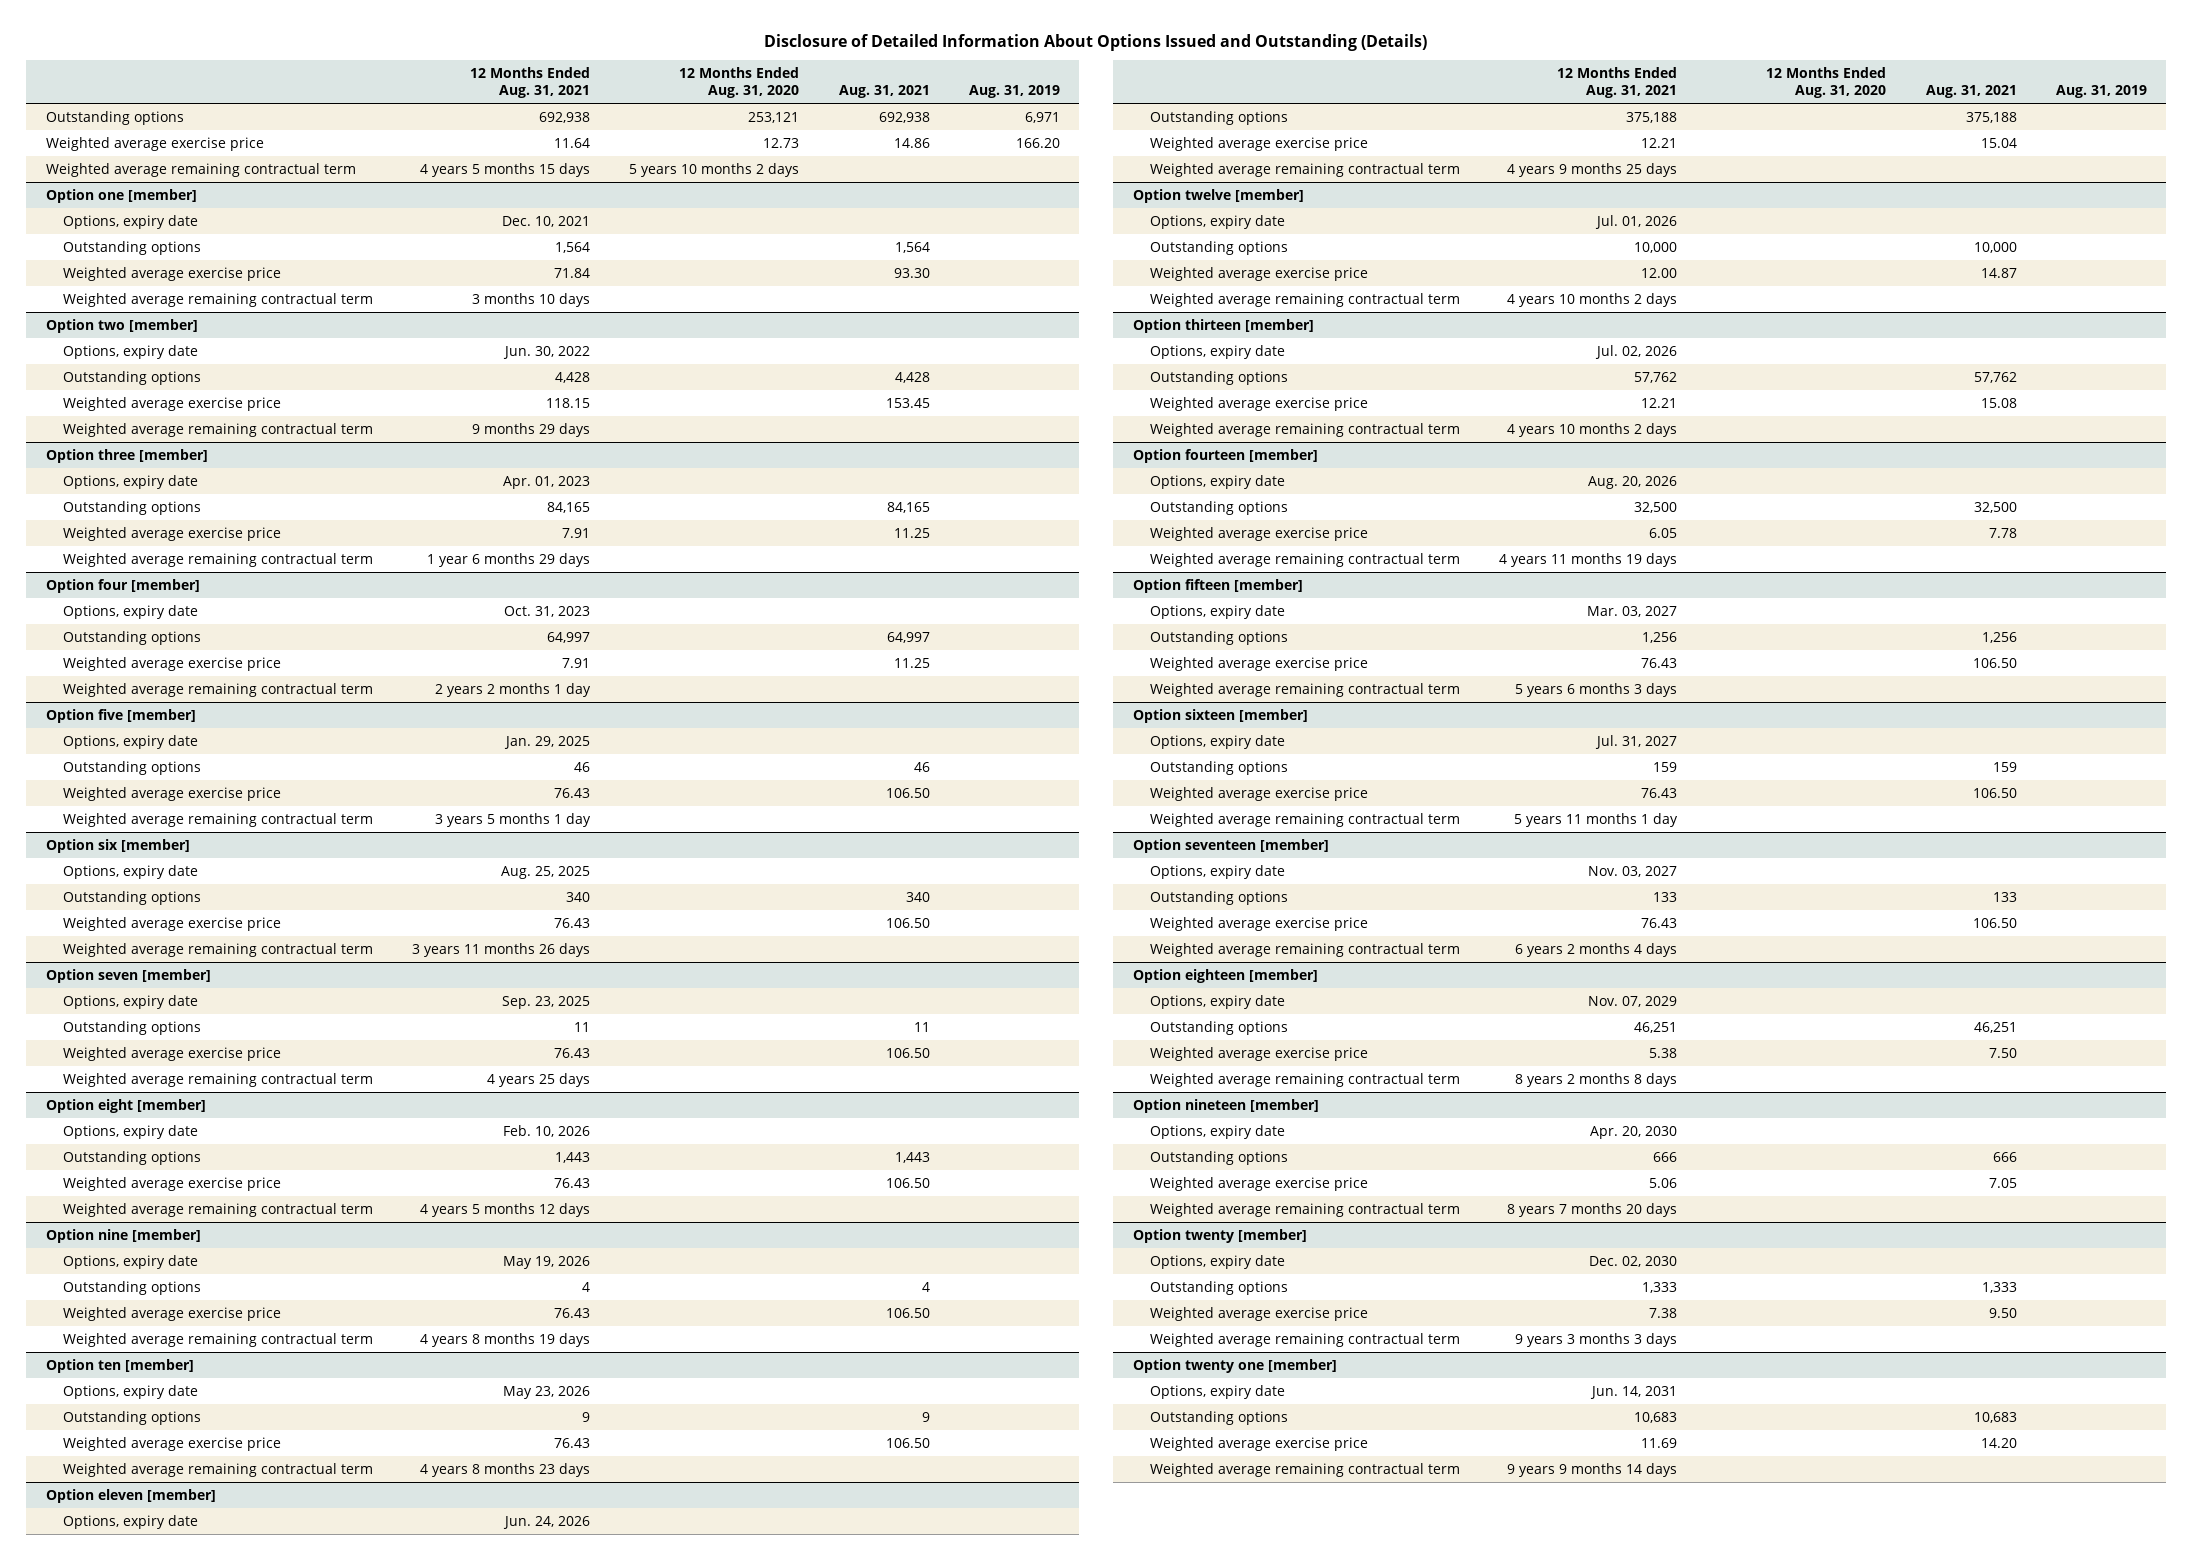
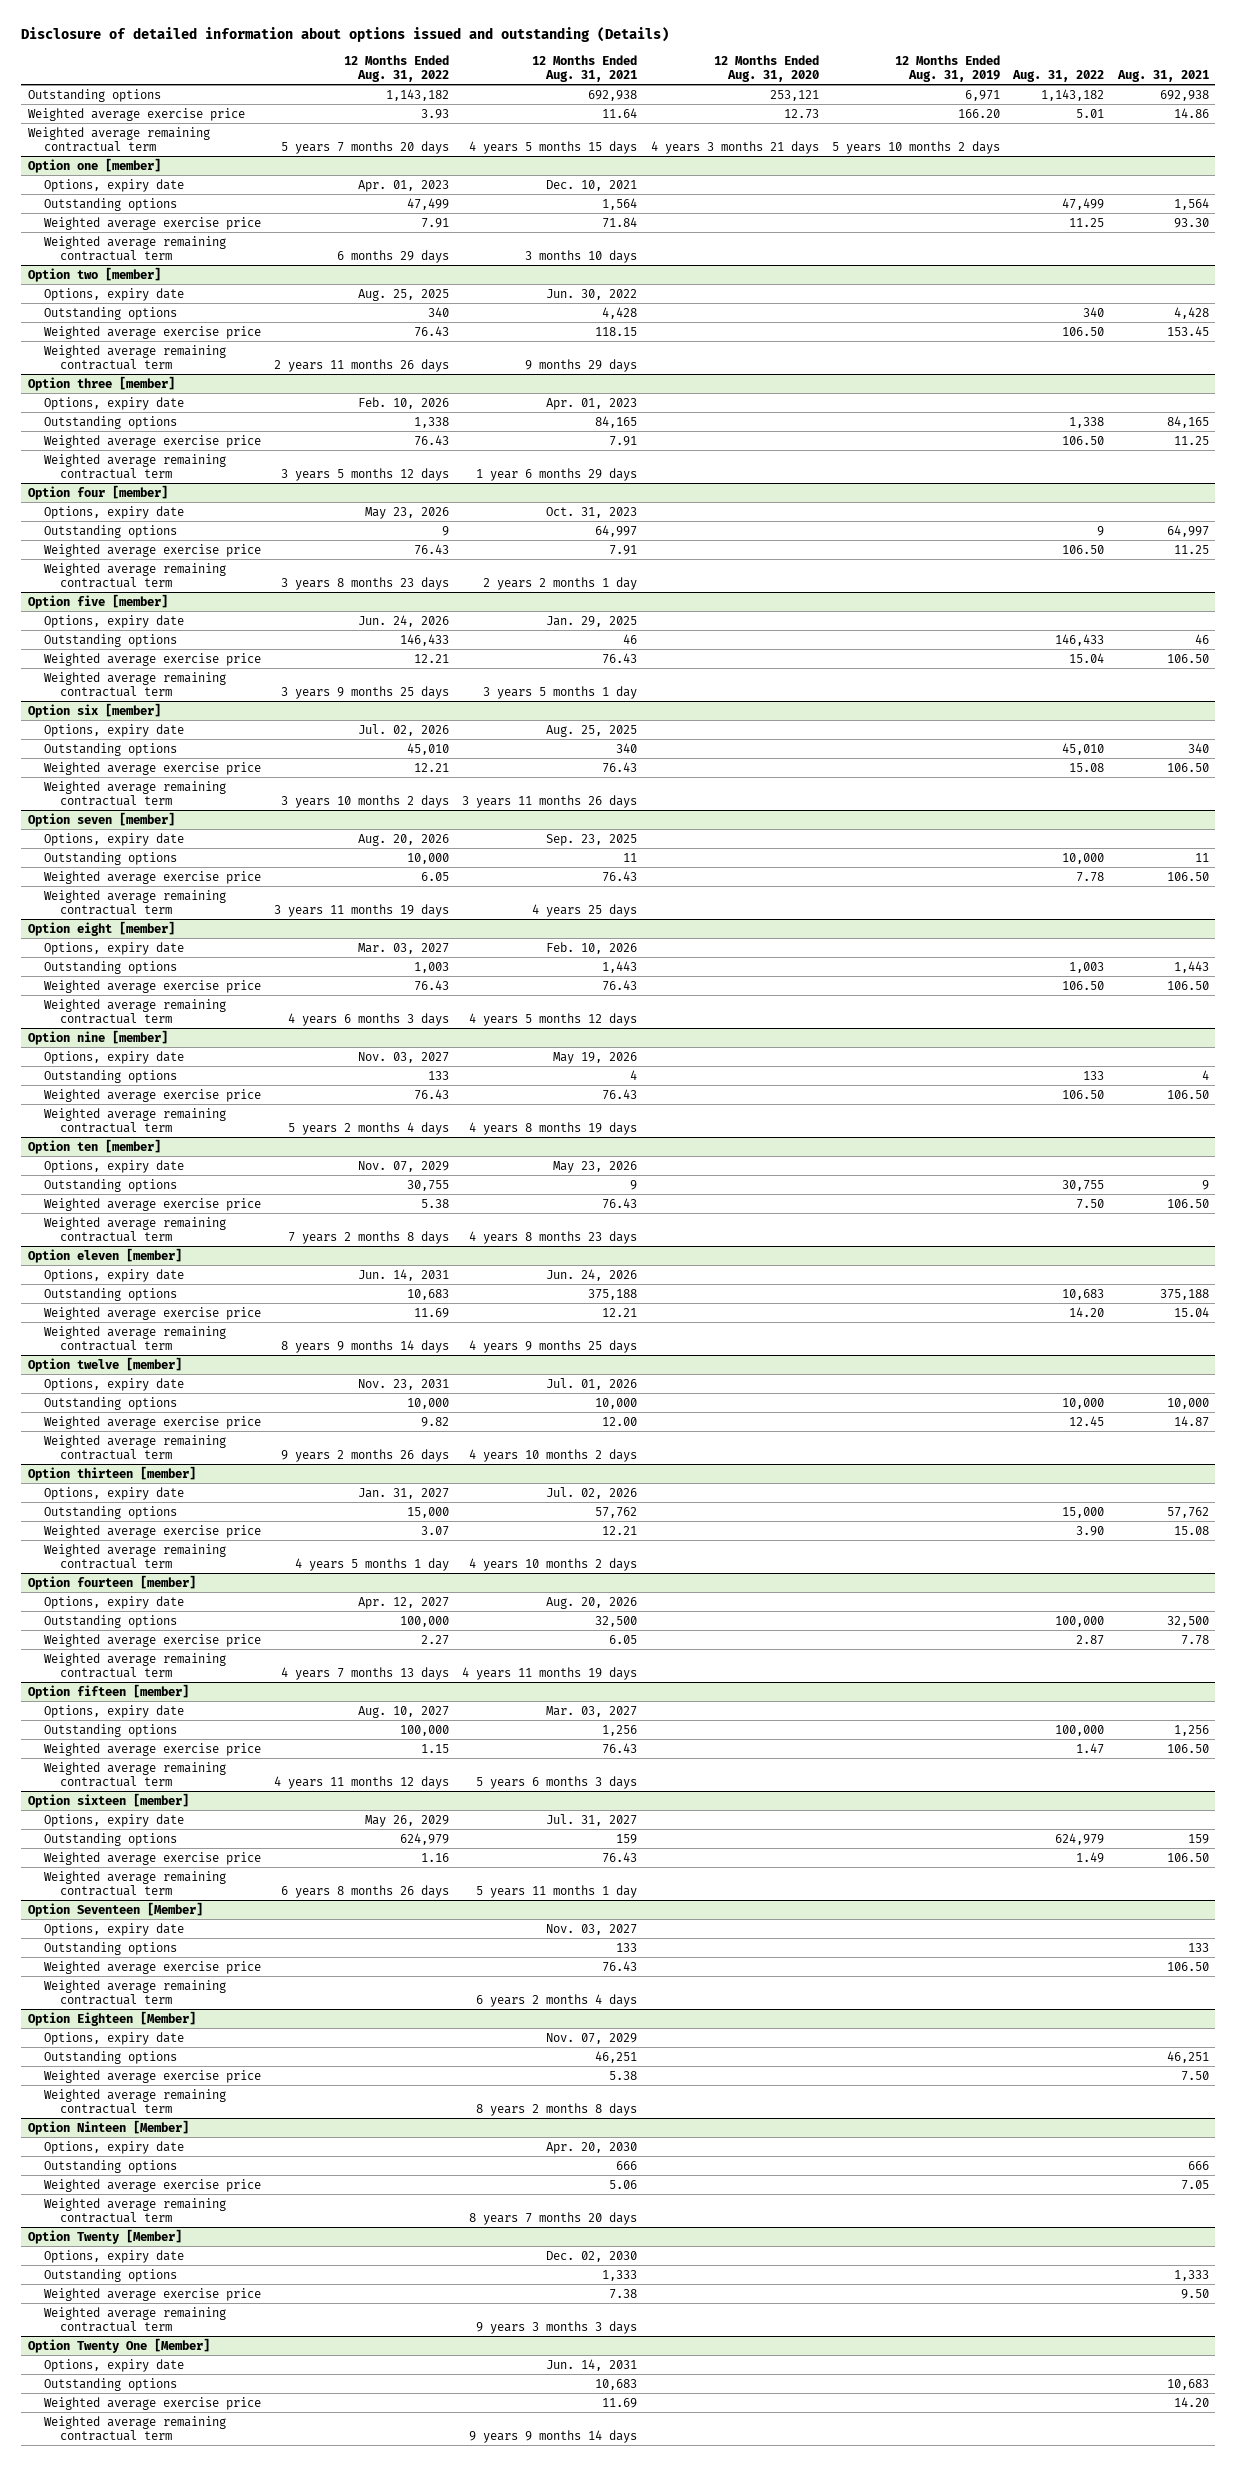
[764,33,1428,51] Disclosure of Detailed Information About Options Issued and Outstanding (Details) -> [20,27,669,43] Disclosure of detailed information about options issued and outstanding (Details)
[968,85,1060,99] Aug. 31, 2019 -> none
none -> [344,54,450,83] 12 Months Ended Aug. 31, 2022
none -> [895,54,1001,83] 12 Months Ended Aug. 31, 2019
none -> [1012,70,1105,83] Aug. 31, 2022
[629,162,800,177] 5 years 10 months 2 days -> [650,140,819,154] 4 years 3 months 21 days
[1132,838,1329,853] Option seventeen [member] -> [27,1901,203,1917] Option Seventeen [Member]
[1132,968,1318,983] Option eighteen [member] -> [27,2010,196,2026] Option Eighteen [Member]
[1132,1098,1319,1113] Option nineteen [member] -> [27,2119,189,2135] Option Ninteen [Member]
[1132,1228,1307,1243] Option twenty [member] -> [27,2228,182,2244] Option Twenty [Member]
[1132,1358,1337,1373] Option twenty one [member] -> [27,2337,210,2353] Option Twenty One [Member]

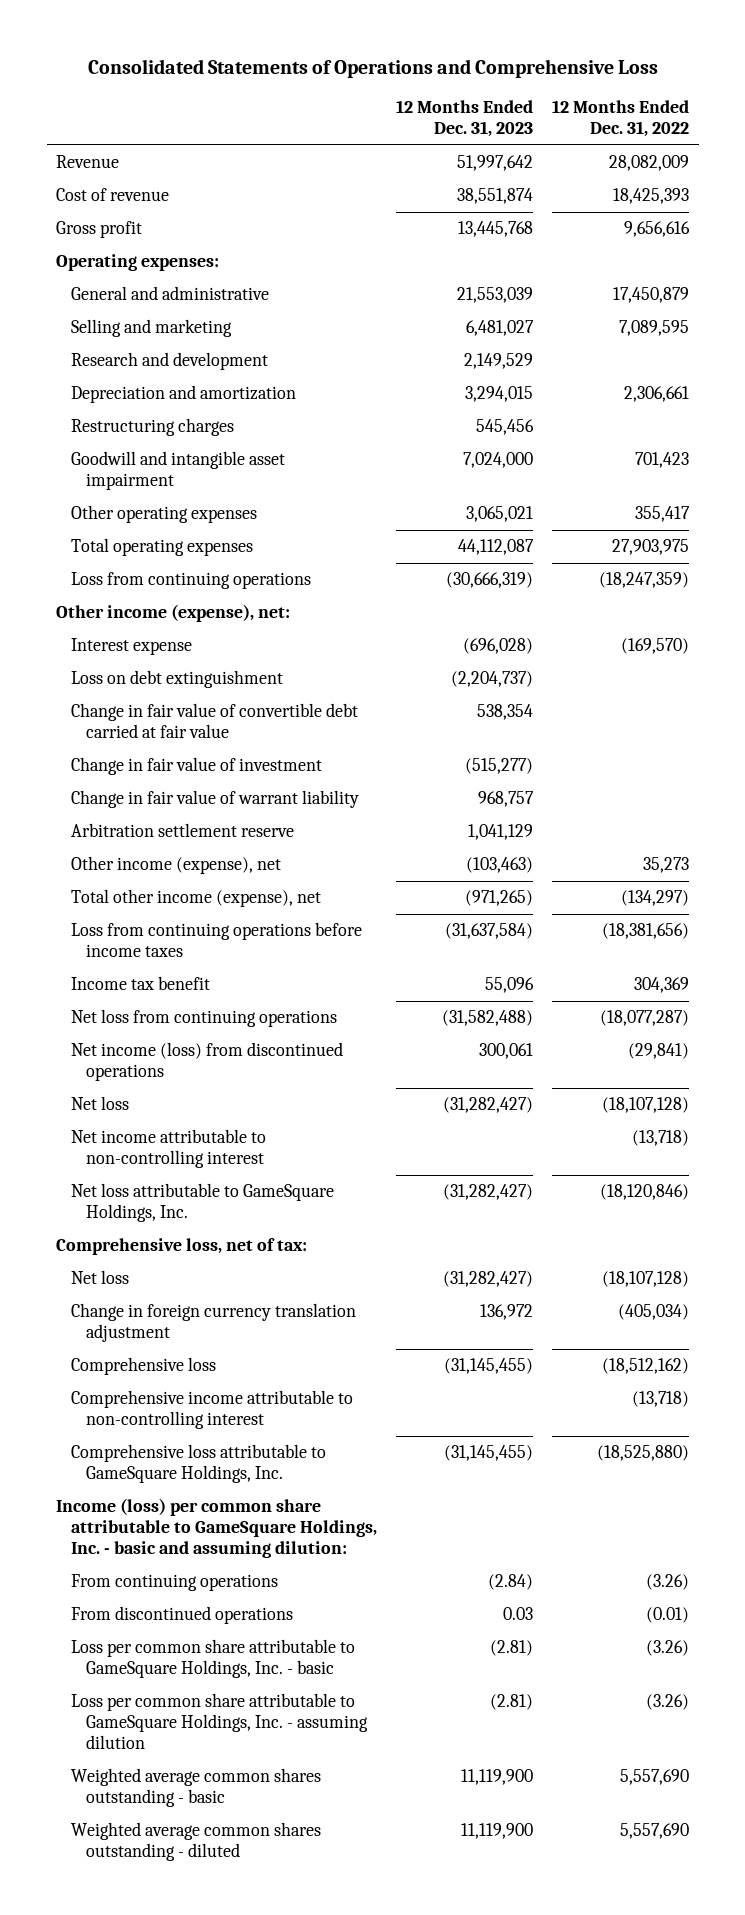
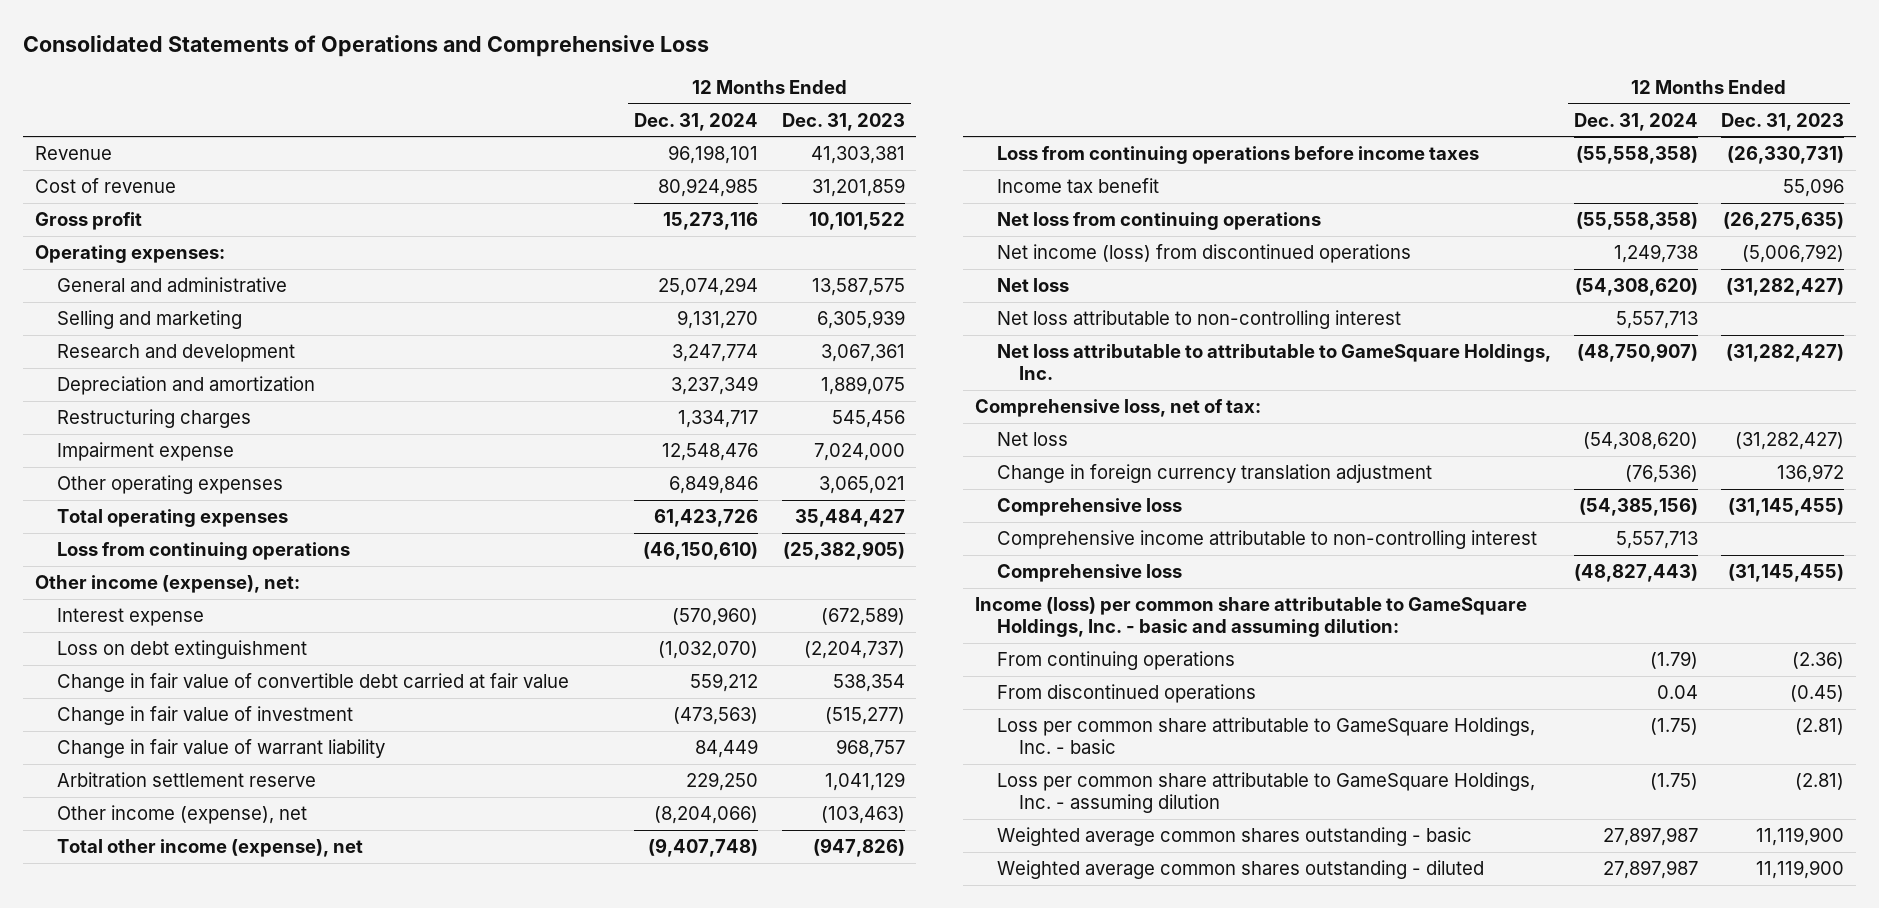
[552,100,690,138] 12 Months Ended Dec. 31, 2022 -> none
none -> [634,112,759,131] Dec. 31, 2024
[457,155,534,172] 51,997,642 -> [810,146,905,165] 41,303,381
[457,188,534,205] 38,551,874 -> [811,178,905,198] 31,201,859
[458,221,534,238] 13,445,768 -> [808,212,905,231] 10,101,522
[457,287,534,304] 21,553,039 -> [811,278,905,297] 13,587,575
[466,320,535,337] 6,481,027 -> [816,310,905,330] 6,305,939
[464,353,534,370] 2,149,529 -> [820,344,905,363] 3,067,361
[465,386,534,403] 3,294,015 -> [820,376,905,396] 1,889,075
[71,451,286,491] Goodwill and intangible asset impairment -> [56,442,234,462] Impairment expense
[458,539,535,556] 44,112,087 -> [794,509,905,528] 35,484,427
[446,572,534,589] (30,666,319) -> [782,541,905,561] (25,382,905)
[463,638,534,655] (696,028) -> [820,607,905,627] (672,589)
[465,890,534,907] (971,265) -> [812,838,905,858] (947,826)
[445,923,534,940] (31,637,584) -> [1727,146,1845,165] (26,330,731)
[442,1010,534,1027] (31,582,488) -> [1723,212,1845,231] (26,275,635)
[479,1043,534,1060] 300,061 -> [1742,244,1845,264] (5,006,792)
[71,1129,267,1169] Net income attributable to non-controlling interest -> [996,310,1401,330] Net loss attributable to non-controlling interest
[71,1183,335,1223] Net loss attributable to GameSquare Holdings, Inc. -> [996,344,1551,381] Net loss attributable to attributable to GameSquare Holdings, Inc.
[71,1444,327,1484] Comprehensive loss attributable to GameSquare Holdings, Inc. -> [996,564,1182,583] Comprehensive loss
[488,1574,534,1591] (2.84) -> [1792,652,1845,670] (2.36)
[503,1607,534,1621] 0.03 -> [1790,685,1845,703] (0.45)

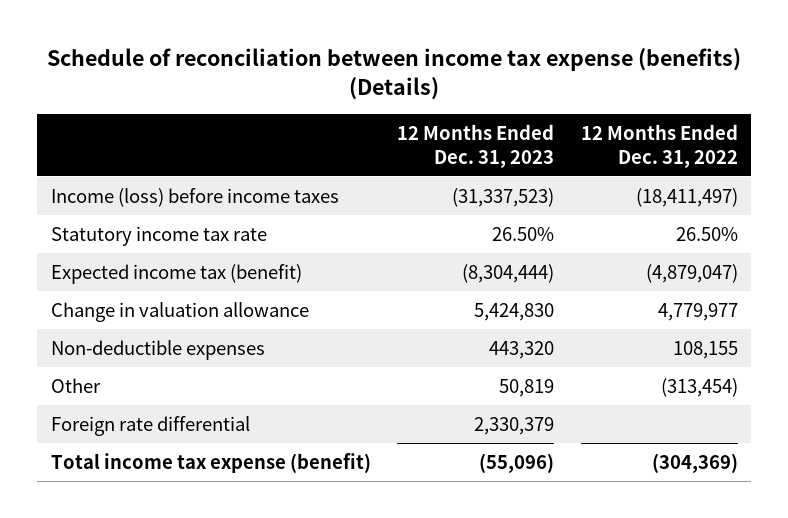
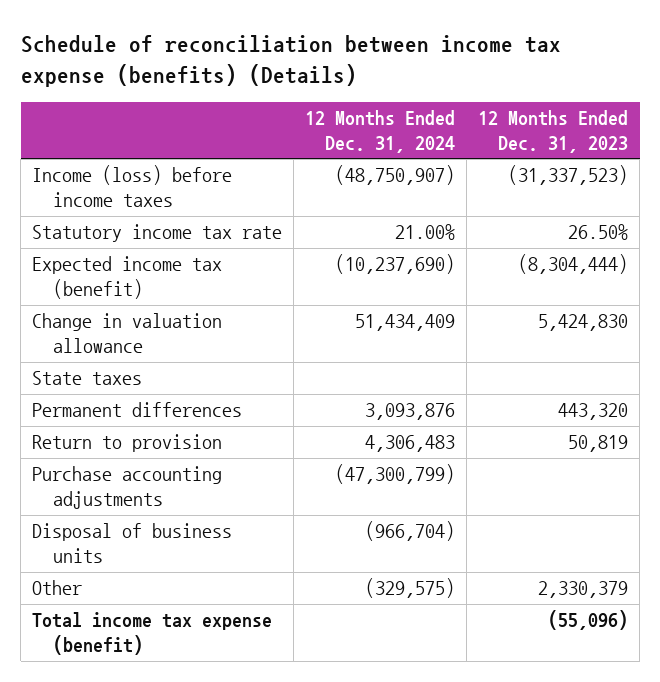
[580,123,738,168] 12 Months Ended Dec. 31, 2022 -> none
none -> [305,109,456,153] 12 Months Ended Dec. 31, 2024
[50,415,250,436] Foreign rate differential -> none
none -> [32,371,143,386] State taxes
[50,339,265,360] Non-deductible expenses -> [32,402,243,418] Permanent differences
none -> [32,434,223,453] Return to provision
none -> [32,466,223,510] Purchase accounting adjustments
none -> [32,523,233,564] Disposal of business units
[499,378,555,397] 50,819 -> [538,581,629,599] 2,330,379

